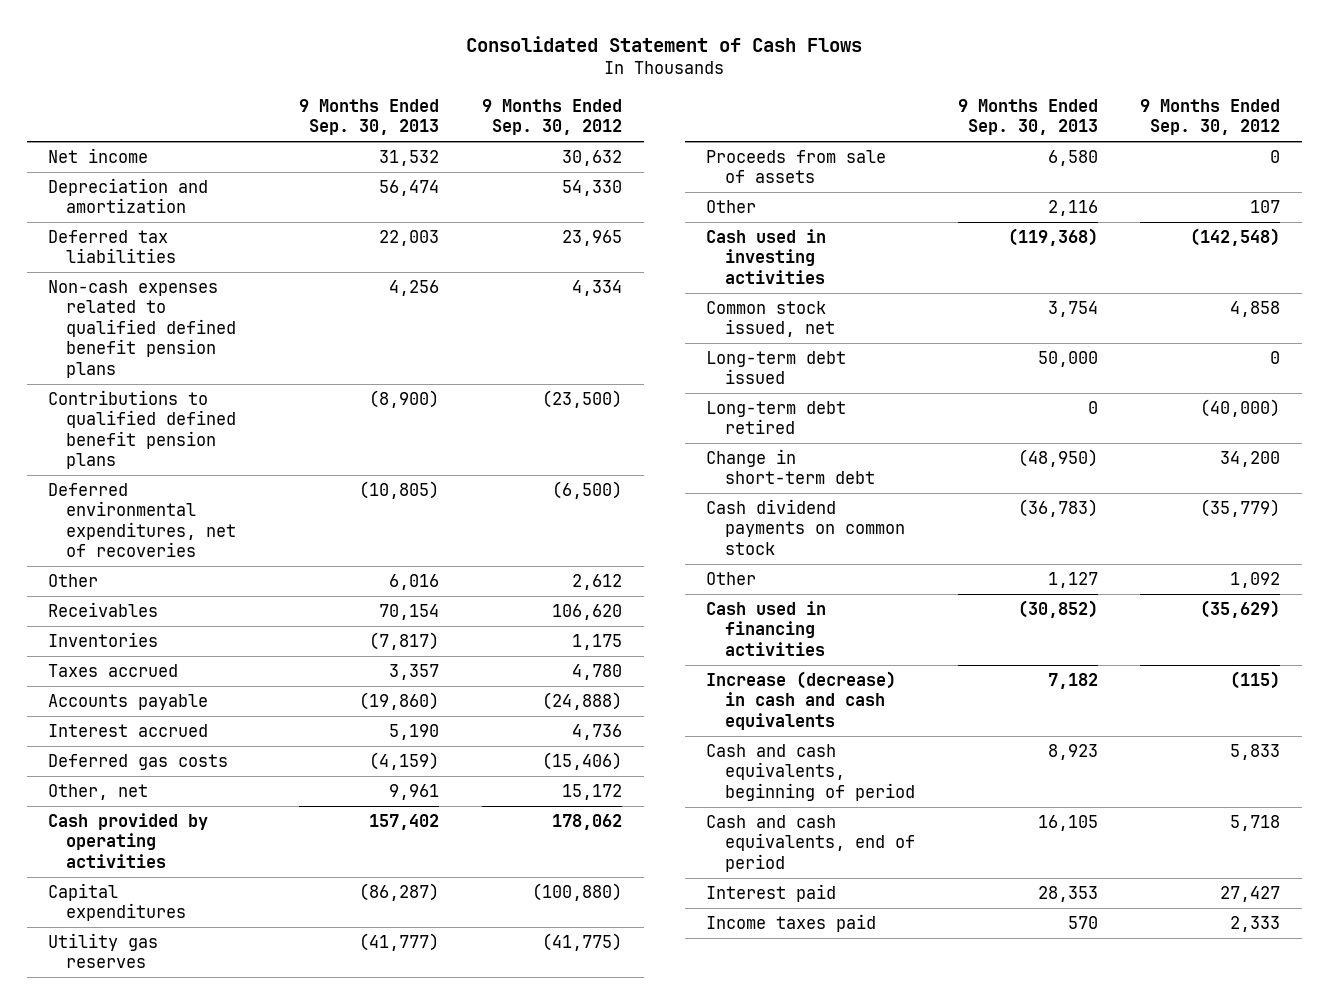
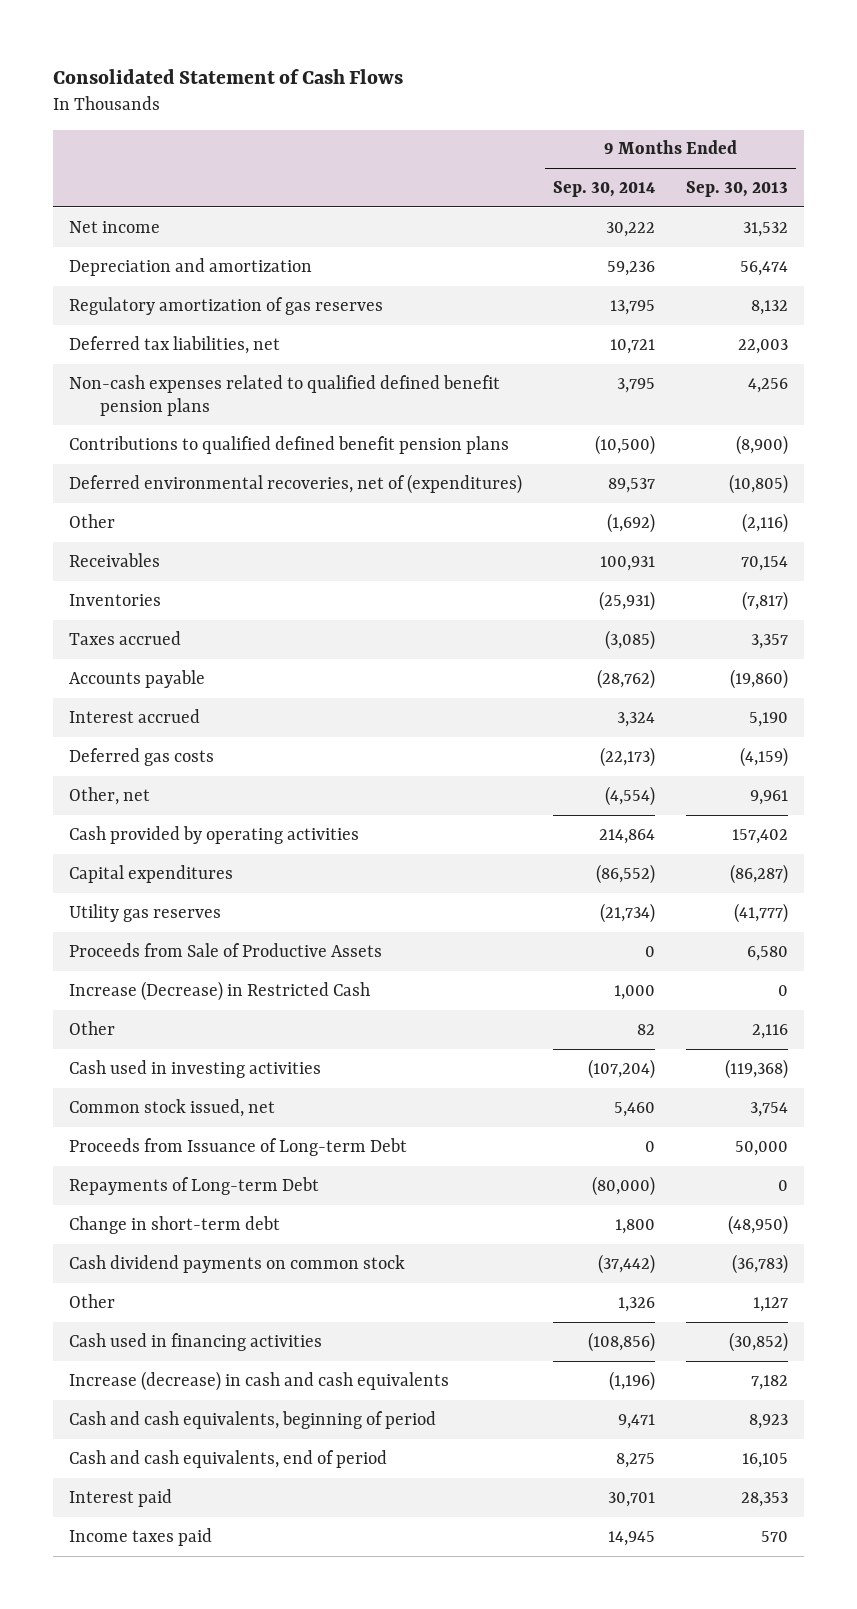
[482,98,623,136] 9 Months Ended Sep. 30, 2012 -> none
none -> [553,180,656,197] Sep. 30, 2014
none -> [68,296,383,315] Regulatory amortization of gas reserves
[48,229,177,264] Deferred tax liabilities -> [68,335,280,354] Deferred tax liabilities, net
[48,482,237,558] Deferred environmental expenditures, net of recoveries -> [68,473,522,494] Deferred environmental recoveries, net of (expenditures)
[389,573,440,590] 6,016 -> [742,512,789,533] (2,116)
[706,149,887,184] Proceeds from sale of assets -> [68,942,382,957] Proceeds from Sale of Productive Assets
none -> [68,980,370,1001] Increase (Decrease) in Restricted Cash
[706,350,847,385] Long-term debt issued -> [68,1137,407,1156] Proceeds from Issuance of Long-term Debt
[706,400,847,435] Long-term debt retired -> [68,1176,319,1195] Repayments of Long-term Debt

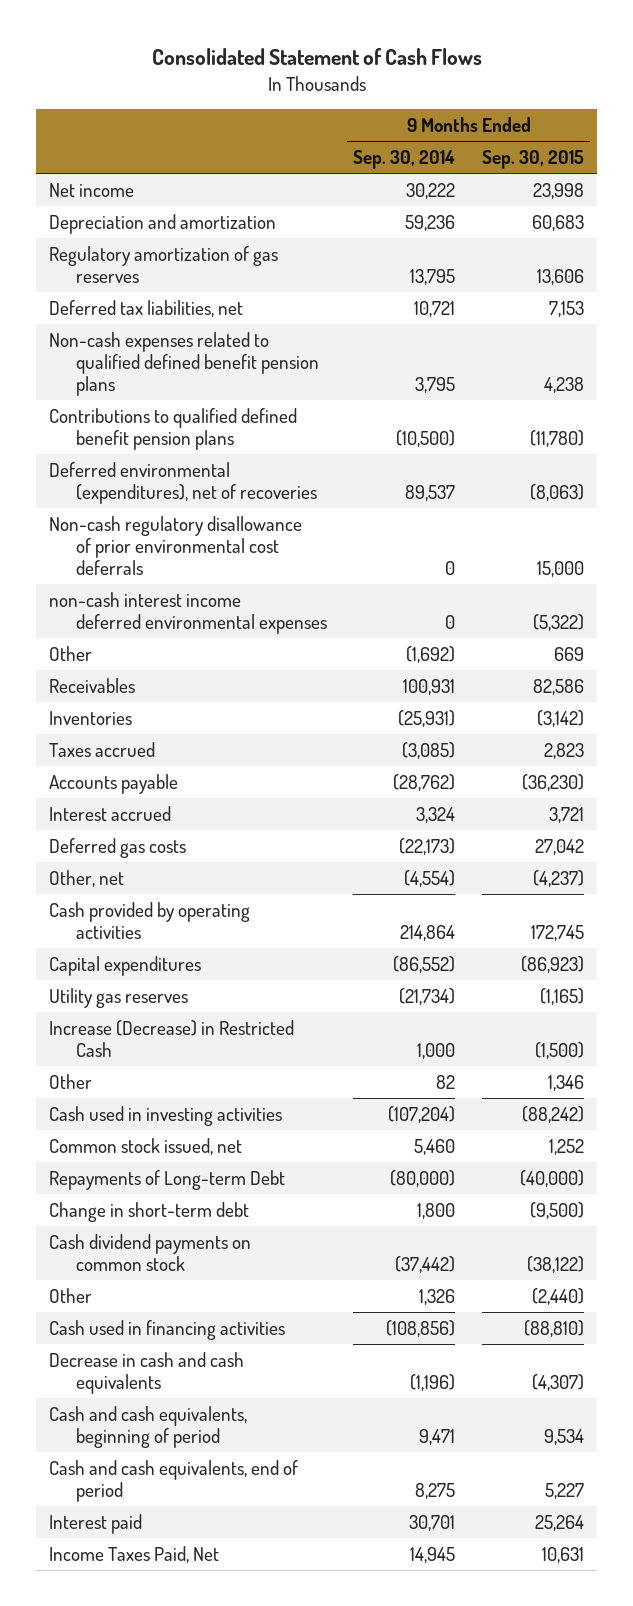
[686,180,789,197] Sep. 30, 2013 -> none
none -> [481,150,584,170] Sep. 30, 2015
[68,473,522,494] Deferred environmental recoveries, net of (expenditures) -> [49,461,317,504] Deferred environmental (expenditures), net of recoveries
none -> [49,515,303,575] Non-cash regulatory disallowance of prior environmental cost deferrals
none -> [49,591,327,634] non-cash interest income deferred environmental expenses
[68,942,382,957] Proceeds from Sale of Productive Assets -> none
[68,1137,407,1156] Proceeds from Issuance of Long-term Debt -> none
[68,1370,449,1391] Increase (decrease) in cash and cash equivalents -> [49,1351,245,1394] Decrease in cash and cash equivalents
[68,1527,212,1546] Income taxes paid -> [49,1545,220,1563] Income Taxes Paid, Net

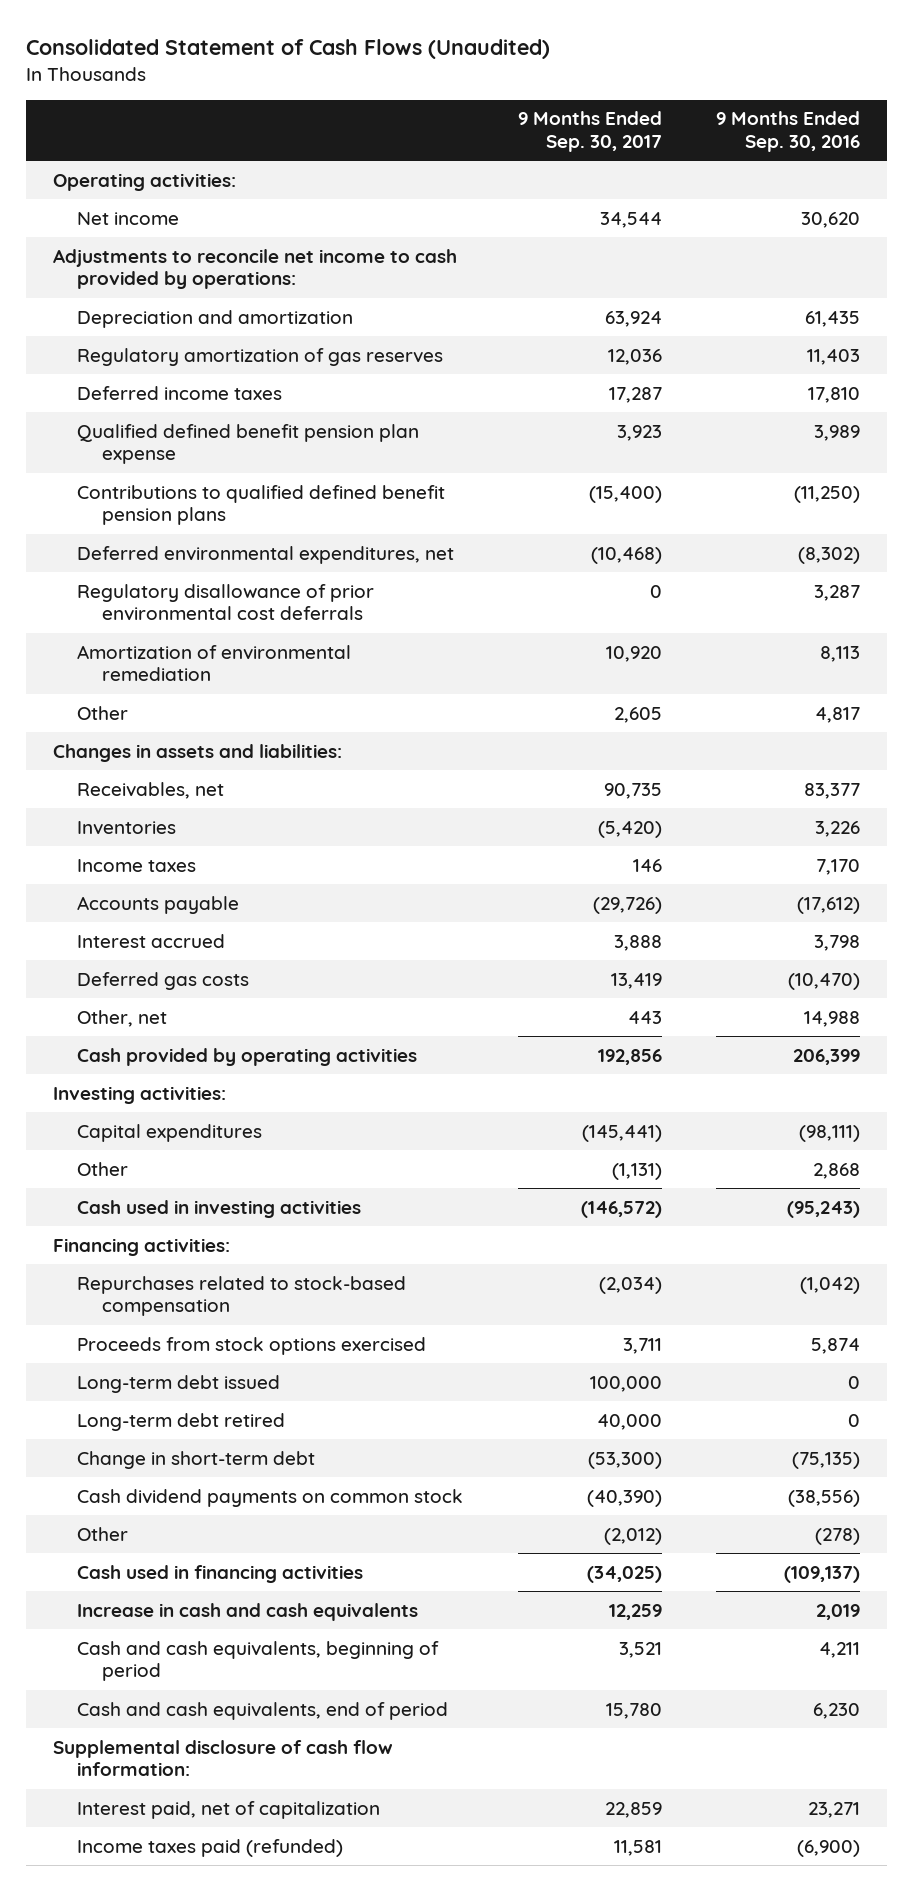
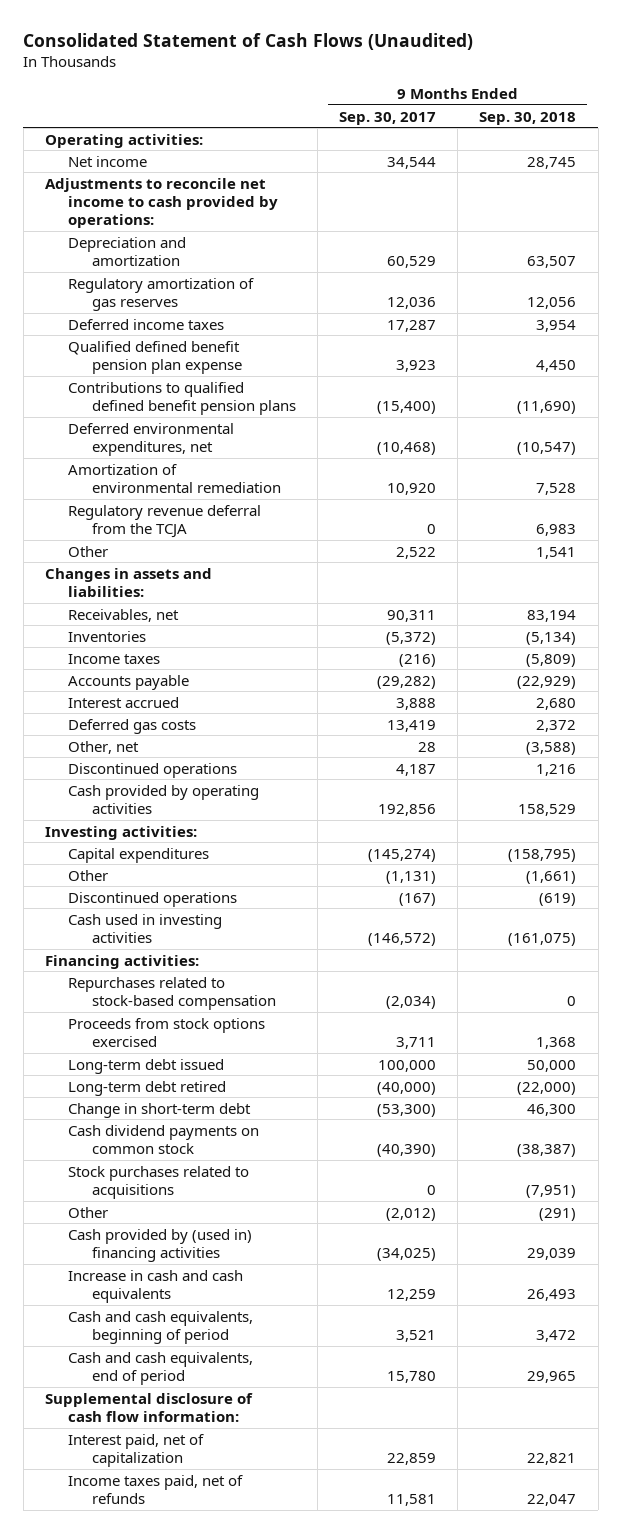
[716,111,861,152] 9 Months Ended Sep. 30, 2016 -> none
none -> [479,111,577,125] Sep. 30, 2018
[604,310,662,327] 63,924 -> [387,255,437,268] 60,529
[77,583,375,622] Regulatory disallowance of prior environmental cost deferrals -> none
none -> [68,504,262,538] Regulatory revenue deferral from the TCJA
[613,706,662,723] 2,605 -> [396,546,437,559] 2,522
[603,782,662,799] 90,735 -> [387,609,437,622] 90,311
[597,820,662,838] (5,420) -> [386,631,437,645] (5,372)
[632,858,662,872] 146 -> [399,653,437,667] (216)
[592,896,662,914] (29,726) -> [377,675,437,689] (29,282)
[627,1010,662,1024] 443 -> [418,741,437,752] 28
none -> [68,762,238,778] Discontinued operations
[581,1124,662,1142] (145,441) -> [368,848,437,862] (145,274)
none -> [68,891,238,907] Discontinued operations
[596,1413,662,1430] 40,000 -> [377,1081,437,1095] (40,000)
none -> [68,1165,250,1199] Stock purchases related to acquisitions
[77,1564,364,1583] Cash used in financing activities -> [68,1228,253,1262] Cash provided by (used in) financing activities
[77,1838,344,1857] Income taxes paid (refunded) -> [68,1474,244,1504] Income taxes paid, net of refunds

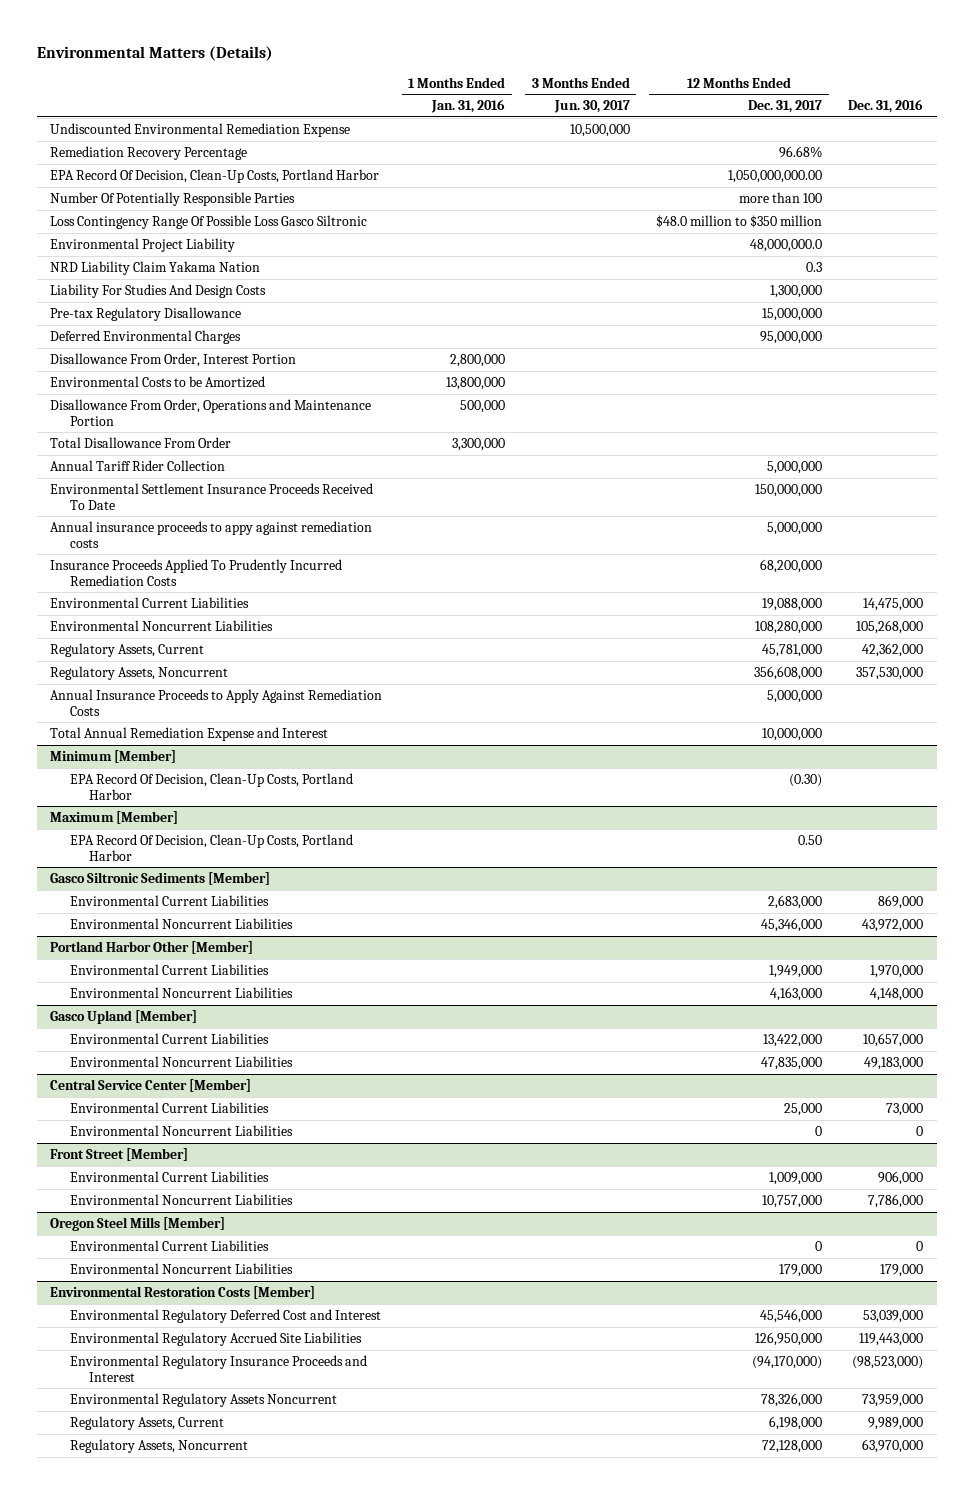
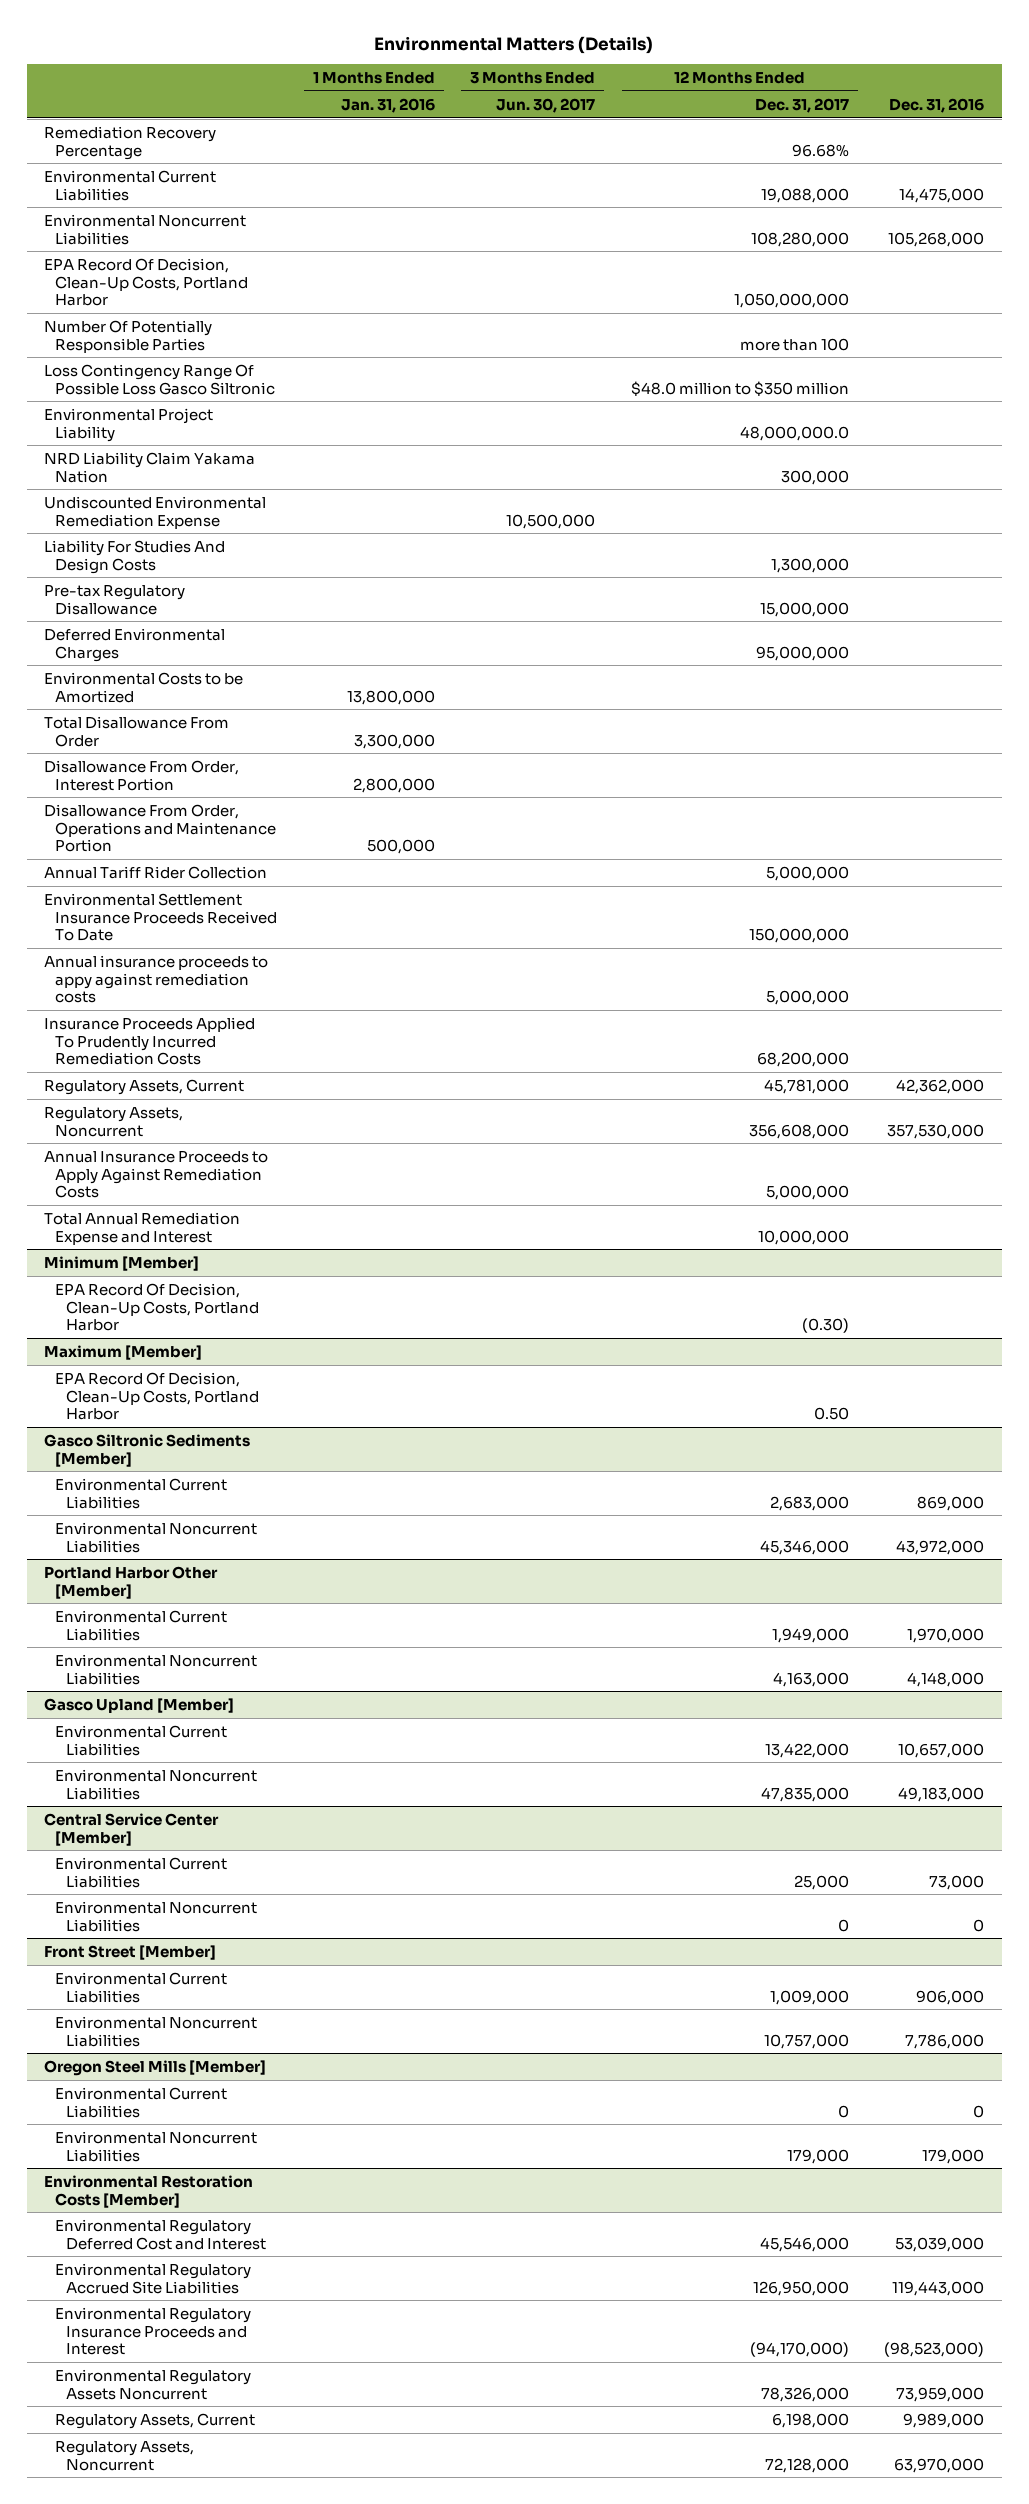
[49,596,249,608] Environmental Current Liabilities -> [44,169,217,201] Environmental Current Liabilities
[49,619,273,631] Environmental Noncurrent Liabilities -> [44,213,247,245] Environmental Noncurrent Liabilities
[728,169,823,183] 1,050,000,000.00 -> [733,293,849,309] 1,050,000,000
[806,261,823,272] 0.3 -> [780,469,849,485] 300,000
[49,122,350,137] Undiscounted Environmental Remediation Expense -> [44,495,267,529] Undiscounted Environmental Remediation Expense
[49,352,296,367] Disallowance From Order, Interest Portion -> [44,759,240,791] Disallowance From Order, Interest Portion
[49,398,371,426] Disallowance From Order, Operations and Maintenance Portion -> [44,803,277,853] Disallowance From Order, Operations and Maintenance Portion

